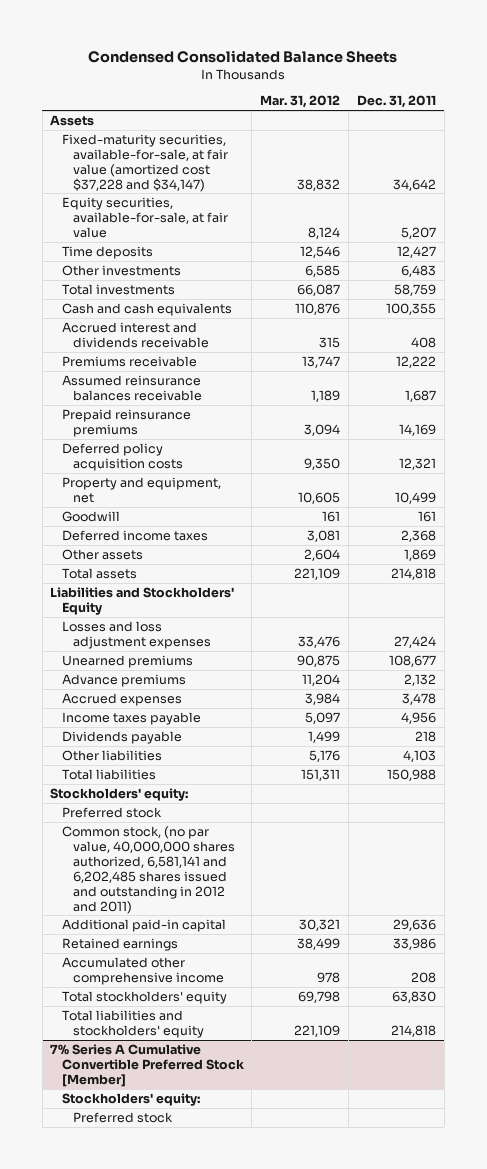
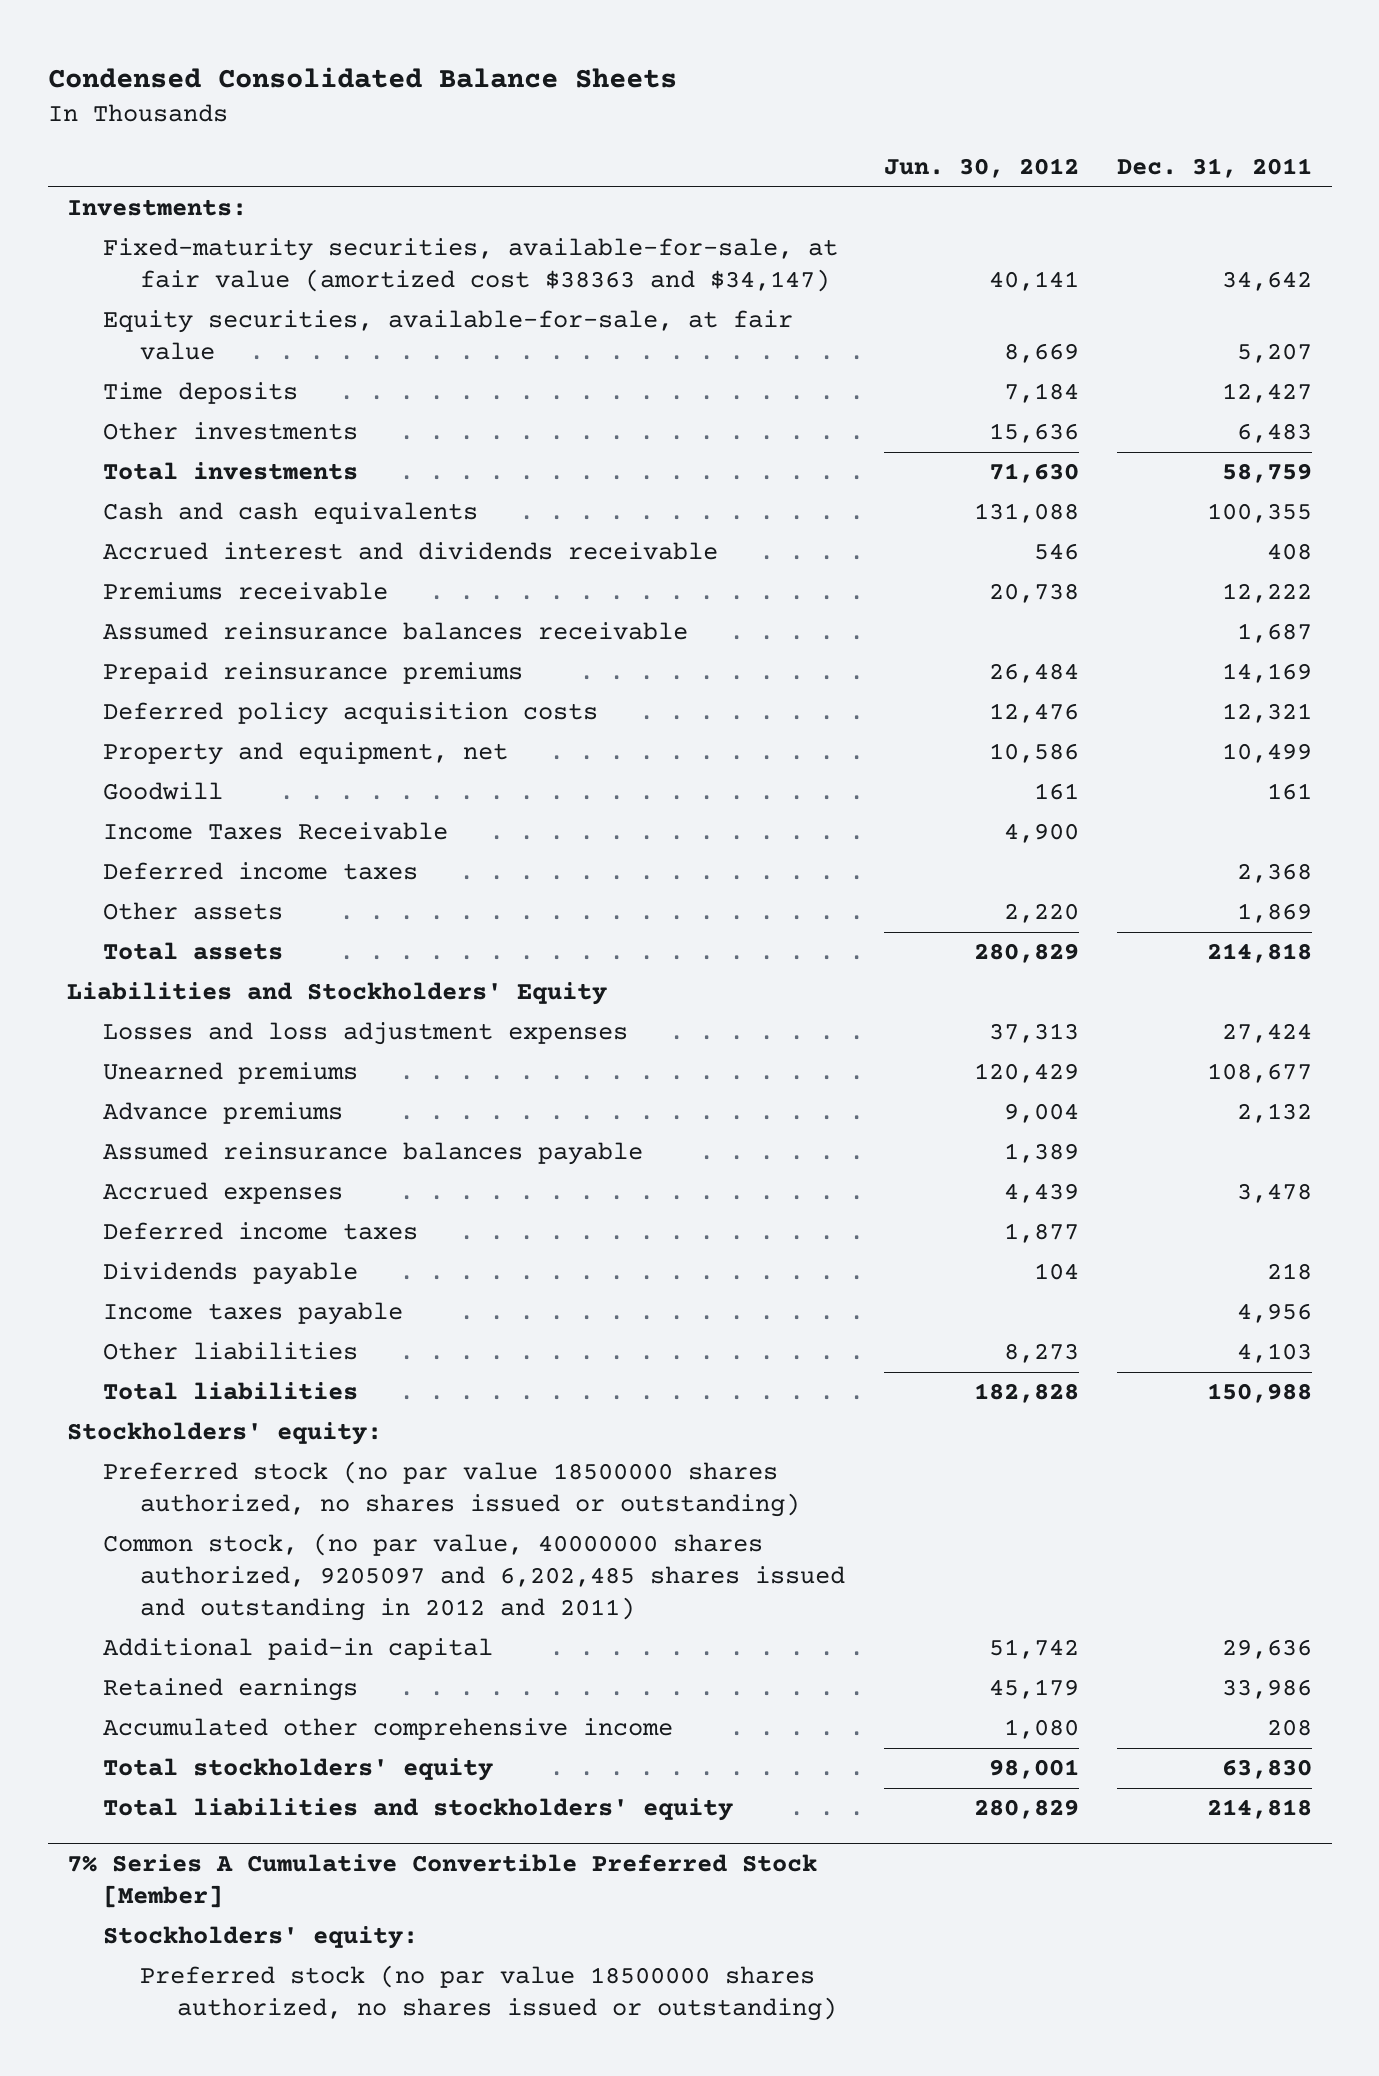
[260,95,341,109] Mar. 31, 2012 -> none
none -> [883,158,1079,179] Jun. 30, 2012
[50,114,95,126] Assets -> none
none -> [66,199,247,217] Investments:
[61,133,228,192] Fixed-maturity securities, available-for-sale, at fair value (amortized cost $37,228 and $34,147) -> [103,238,839,293] Fixed-maturity securities, available-for-sale, at fair value (amortized cost $38363 and $34,147)
none -> [103,822,449,841] Income Taxes Receivable
none -> [103,1142,644,1166] Assumed reinsurance balances payable
none -> [103,1222,419,1241] Deferred income taxes
[61,711,201,725] Income taxes payable -> [103,1302,404,1326] Income taxes payable
[61,806,162,818] Preferred stock -> [103,1461,801,1518] Preferred stock (no par value 18500000 shares authorized, no shares issued or outstanding)
[61,825,235,914] Common stock, (no par value, 40,000,000 shares authorized, 6,581,141 and 6,202,485 shares issued and outstanding in 2012 and 2011) -> [103,1533,846,1622] Common stock, (no par value, 40000000 shares authorized, 9205097 and 6,202,485 shares issued and outstanding in 2012 and 2011)
[72,1111,173,1123] Preferred stock -> [140,1965,837,2022] Preferred stock (no par value 18500000 shares authorized, no shares issued or outstanding)

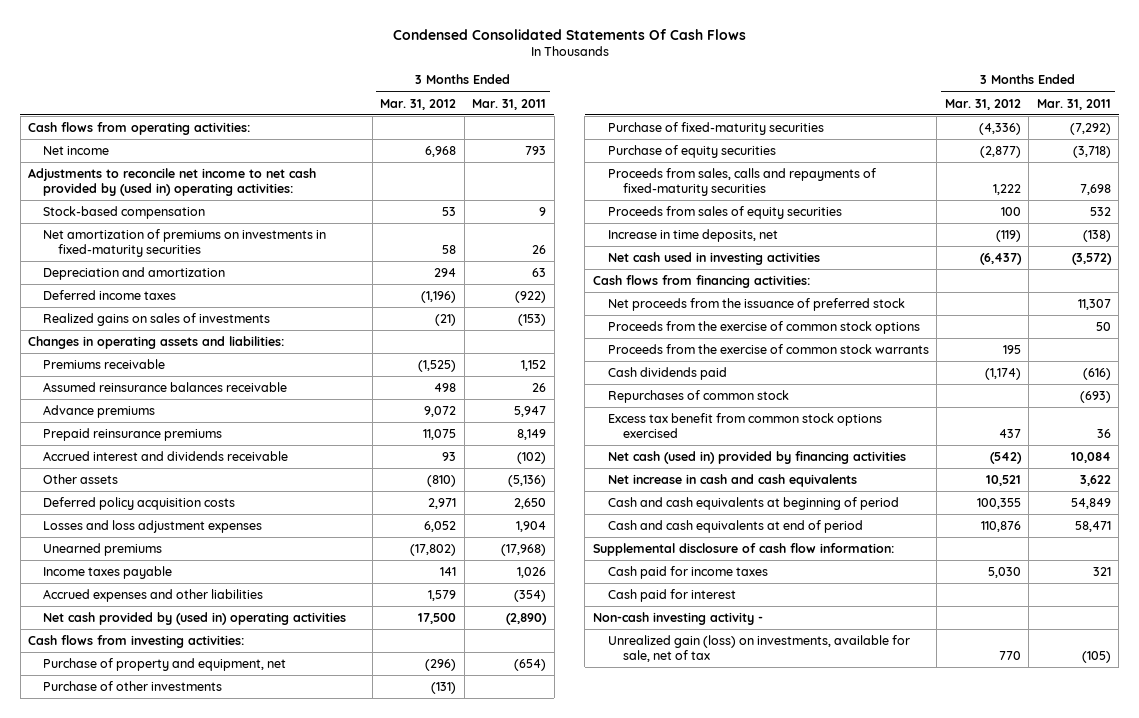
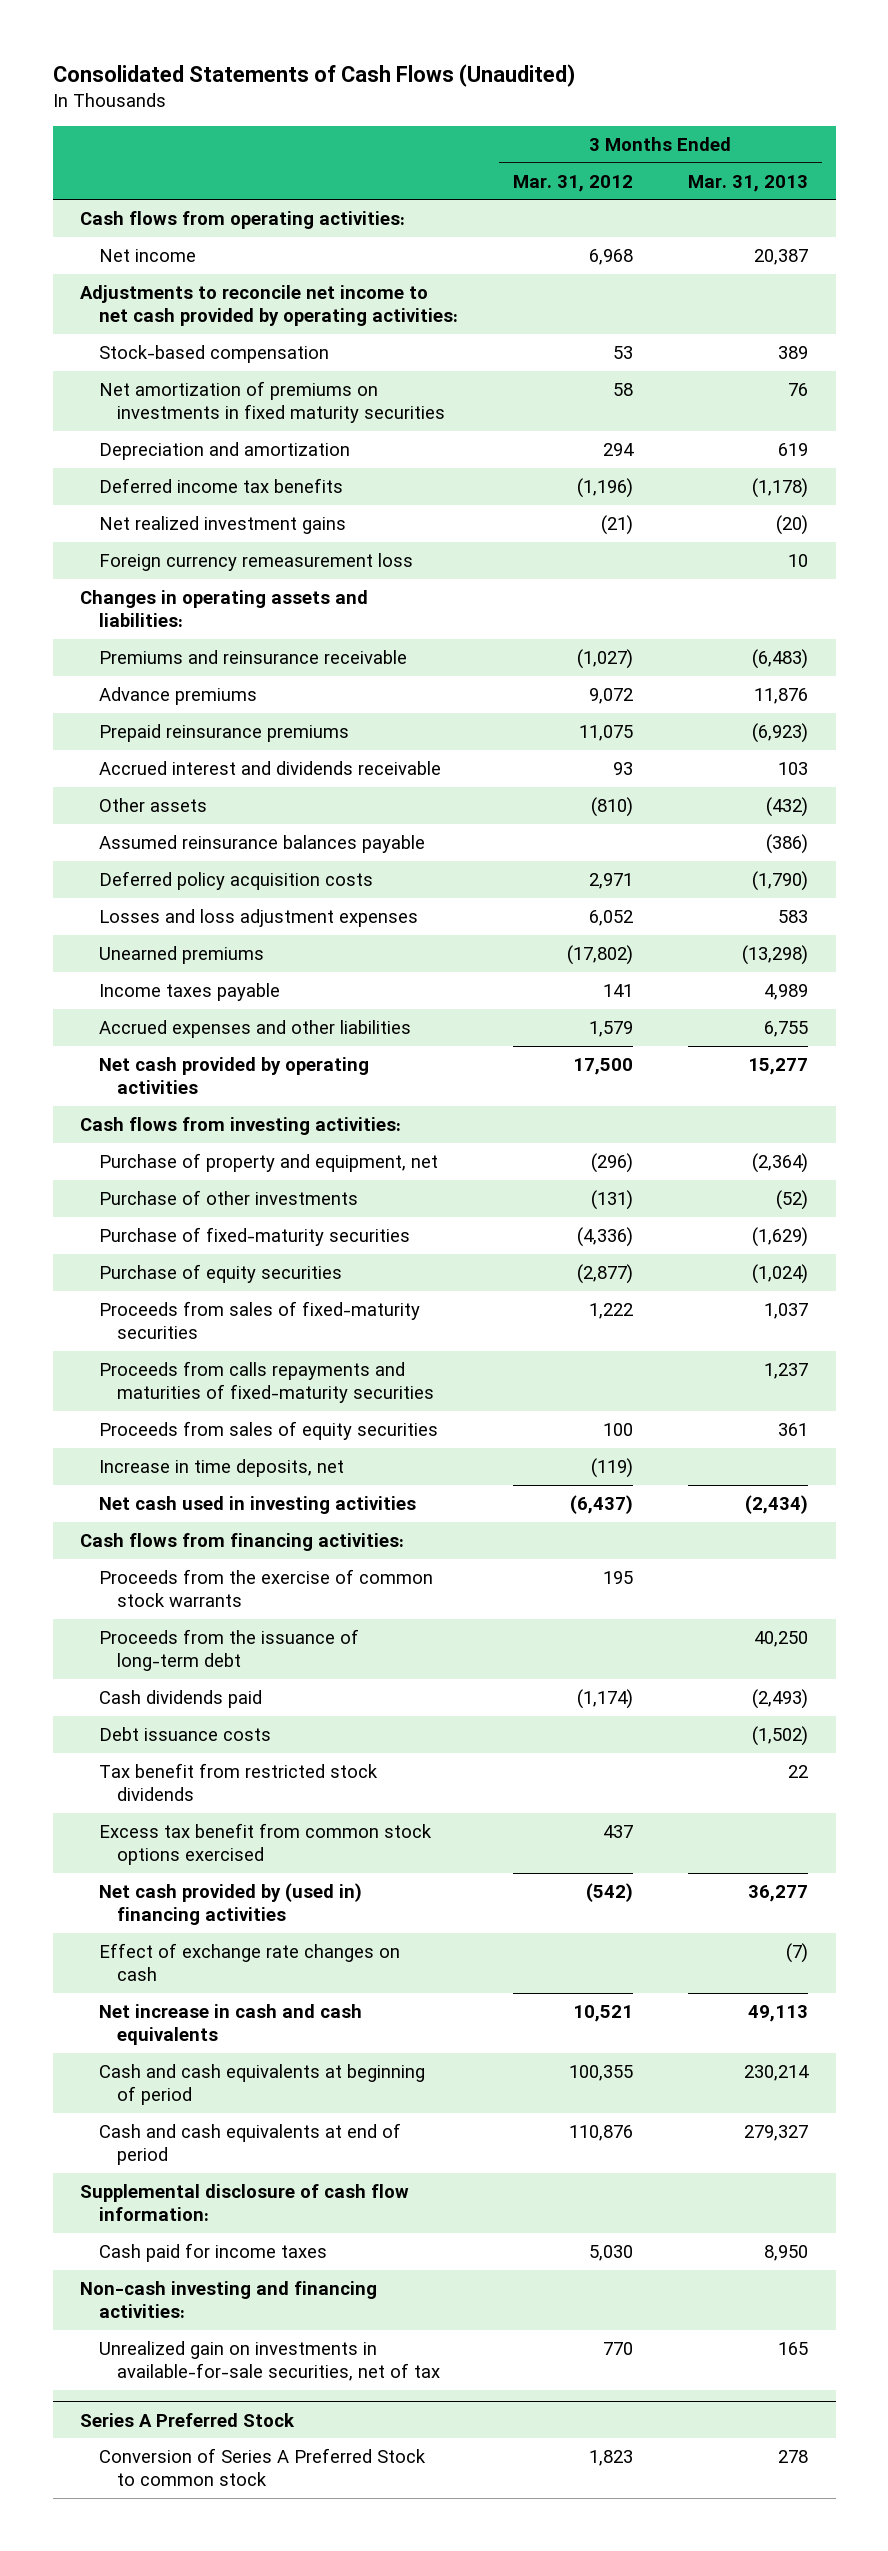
[392,28,746,40] Condensed Consolidated Statements Of Cash Flows -> [52,63,575,87] Consolidated Statements of Cash Flows (Unaudited)
[472,98,547,110] Mar. 31, 2011 -> none
none -> [687,174,808,192] Mar. 31, 2013
[28,167,317,196] Adjustments to reconcile net income to net cash provided by (used in) operating activities: -> [80,285,458,327] Adjustments to reconcile net income to net cash provided by operating activities:
[43,228,327,257] Net amortization of premiums on investments in fixed-maturity securities -> [98,381,446,424] Net amortization of premiums on investments in fixed maturity securities
[43,289,177,300] Deferred income taxes -> [98,478,343,494] Deferred income tax benefits
[43,312,271,326] Realized gains on sales of investments -> [98,516,346,535] Net realized investment gains
none -> [98,553,413,572] Foreign currency remeasurement loss
[43,381,288,392] Assumed reinsurance balances receivable -> none
[43,358,166,369] Premiums receivable -> [98,650,407,665] Premiums and reinsurance receivable
[418,359,457,372] (1,525) -> [576,649,633,670] (1,027)
none -> [98,835,425,854] Assumed reinsurance balances payable
[43,611,347,625] Net cash provided by (used in) operating activities -> [98,1057,369,1095] Net cash provided by operating activities
[607,167,876,196] Proceeds from sales, calls and repayments of fixed-maturity securities -> [98,1301,420,1340] Proceeds from sales of fixed-maturity securities
none -> [98,1361,435,1404] Proceeds from calls repayments and maturities of fixed-maturity securities
[607,297,905,311] Net proceeds from the issuance of preferred stock -> none
[607,320,920,334] Proceeds from the exercise of common stock options -> none
none -> [98,1629,359,1672] Proceeds from the issuance of long-term debt
[607,389,789,403] Repurchases of common stock -> none
none -> [98,1727,271,1742] Debt issuance costs
none -> [98,1763,378,1802] Tax benefit from restricted stock dividends
[607,450,906,464] Net cash (used in) provided by financing activities -> [98,1883,362,1926] Net cash provided by (used in) financing activities
none -> [98,1943,400,1982] Effect of exchange rate changes on cash
[607,588,736,602] Cash paid for interest -> none
[592,611,763,625] Non-cash investing activity - -> [80,2281,378,2319] Non-cash investing and financing activities:
[607,634,910,662] Unrealized gain (loss) on investments, available for sale, net of tax -> [98,2341,441,2382] Unrealized gain on investments in available-for-sale securities, net of tax
none -> [80,2412,296,2427] Series A Preferred Stock
none -> [98,2448,426,2487] Conversion of Series A Preferred Stock to common stock

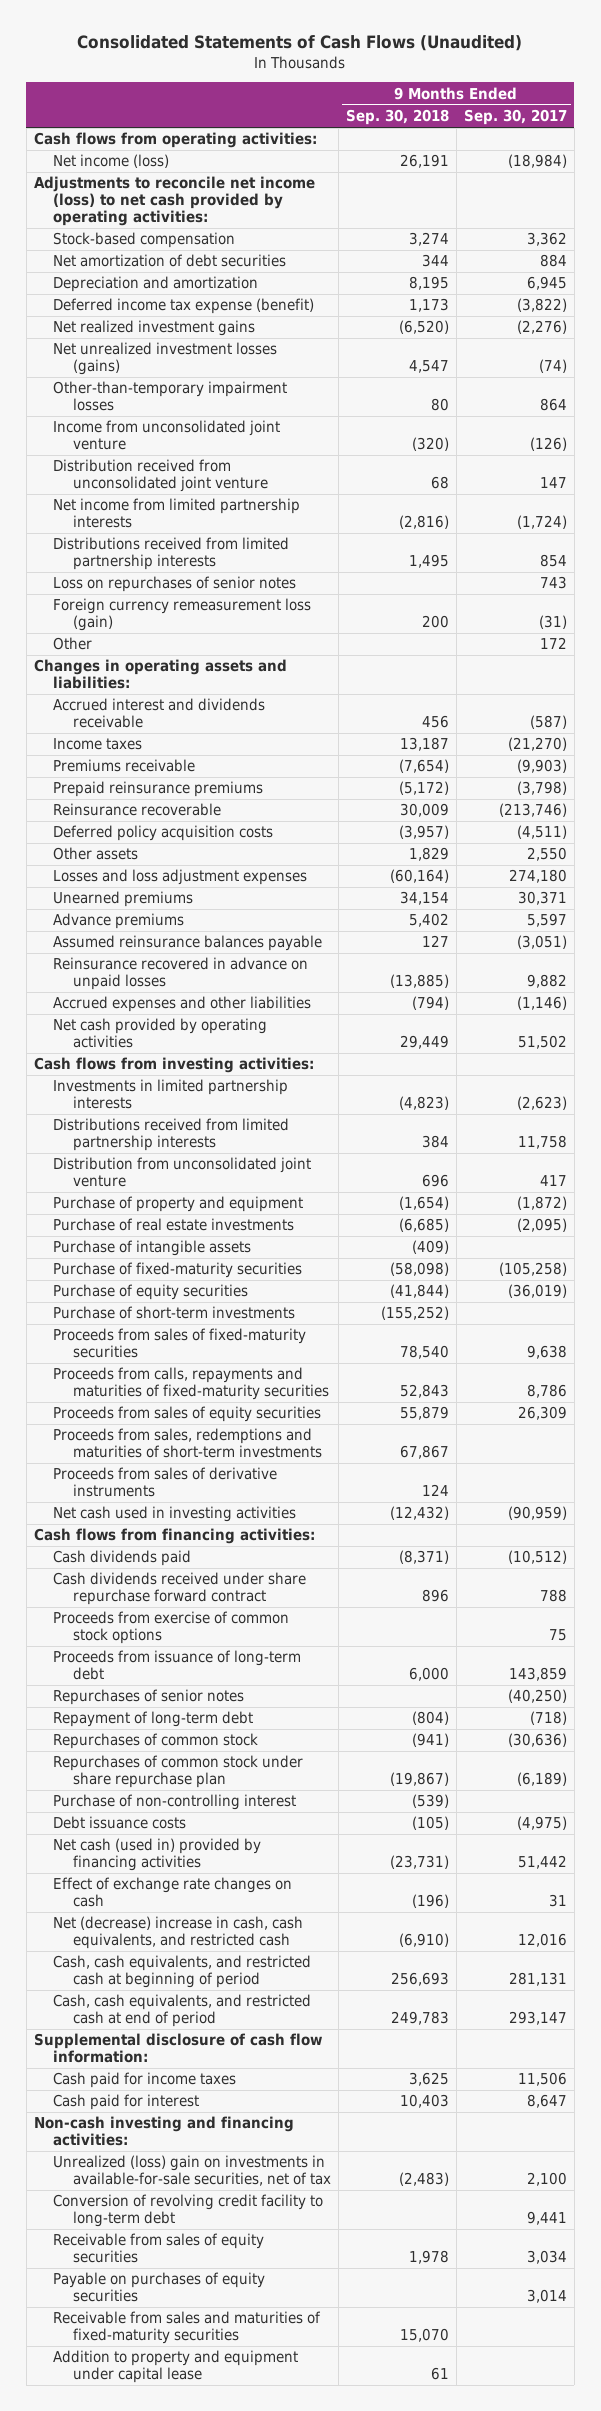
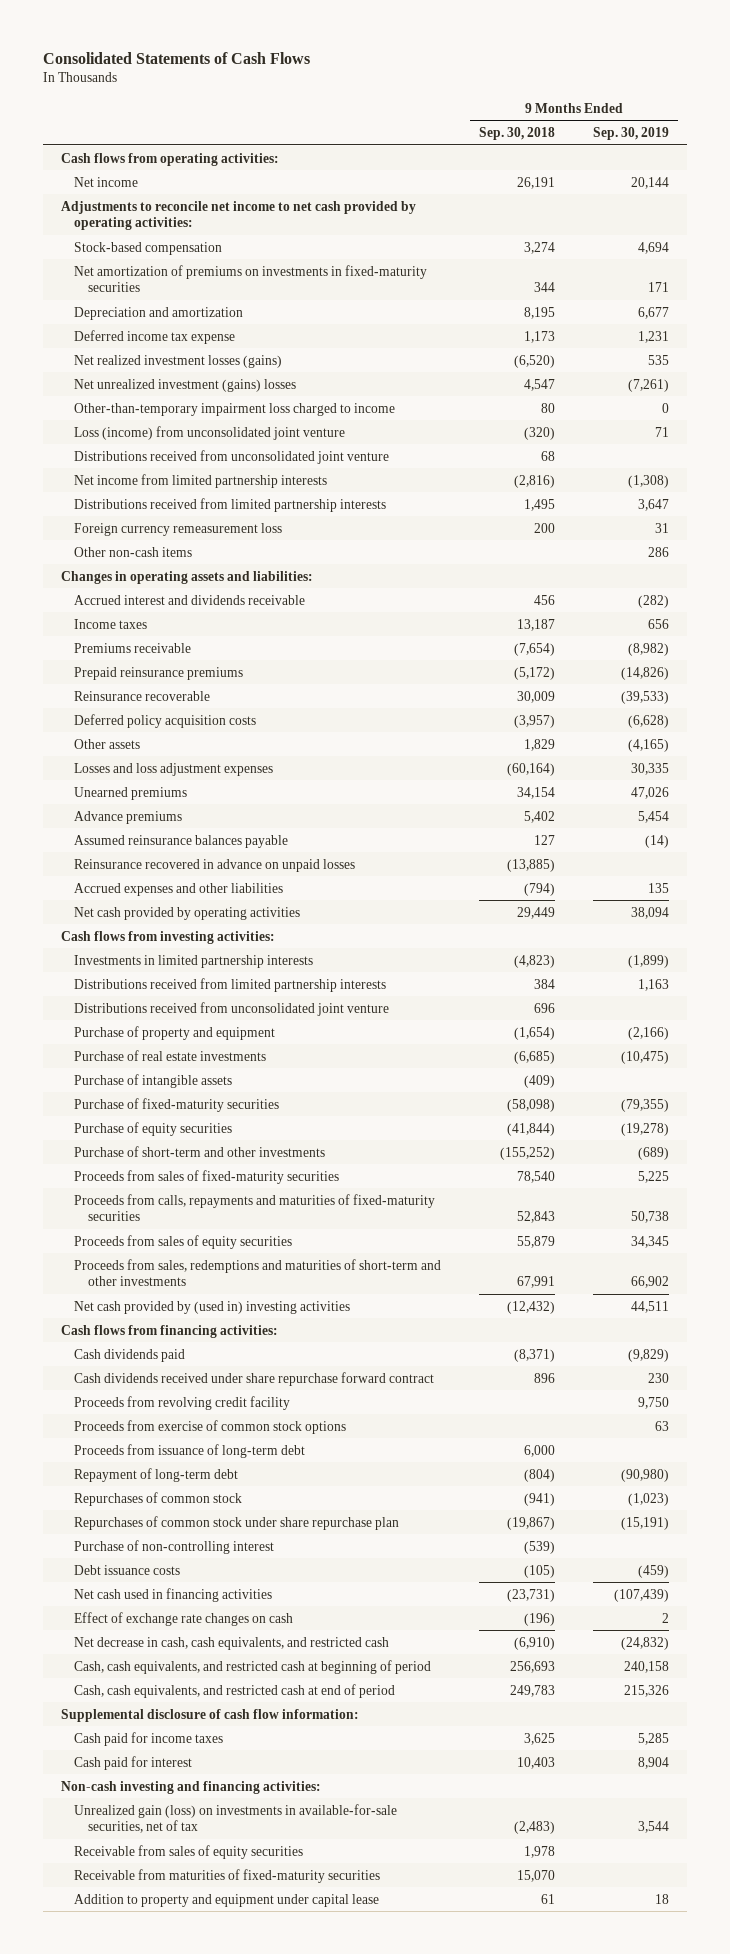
[77,35,523,52] Consolidated Statements of Cash Flows (Unaudited) -> [42,51,310,64] Consolidated Statements of Cash Flows
[463,109,567,126] Sep. 30, 2017 -> none
none -> [592,127,669,141] Sep. 30, 2019
[53,154,170,169] Net income (loss) -> [74,176,139,187] Net income
[33,176,315,227] Adjustments to reconcile net income (loss) to net cash provided by operating activities: -> [61,200,417,230] Adjustments to reconcile net income to net cash provided by operating activities:
[53,254,287,268] Net amortization of debt securities -> [74,264,428,292] Net amortization of premiums on investments in fixed-maturity securities
[53,298,315,315] Deferred income tax expense (benefit) -> [74,329,236,344] Deferred income tax expense
[53,320,256,337] Net realized investment gains -> [74,354,283,368] Net realized investment losses (gains)
[53,342,278,376] Net unrealized investment losses (gains) -> [74,378,297,392] Net unrealized investment (gains) losses
[53,381,288,412] Other-than-temporary impairment losses -> [74,402,396,416] Other-than-temporary impairment loss charged to income
[53,420,281,451] Income from unconsolidated joint venture -> [74,425,346,440] Loss (income) from unconsolidated joint venture
[53,459,269,493] Distribution received from unconsolidated joint venture -> [74,449,390,464] Distributions received from unconsolidated joint venture
[53,576,297,593] Loss on repurchases of senior notes -> none
[53,598,312,632] Foreign currency remeasurement loss (gain) -> [74,522,283,536] Foreign currency remeasurement loss
[53,637,93,651] Other -> [74,546,193,557] Other non-cash items
[53,1157,312,1188] Distribution from unconsolidated joint venture -> [74,1001,390,1016] Distributions received from unconsolidated joint venture
[53,1306,296,1320] Purchase of short-term investments -> [74,1145,326,1157] Purchase of short-term and other investments
[53,1467,278,1498] Proceeds from sales of derivative instruments -> none
[53,1428,323,1459] Proceeds from sales, redemptions and maturities of short-term investments -> [74,1258,442,1286] Proceeds from sales, redemptions and maturities of short-term and other investments
[399,1445,449,1460] 67,867 -> [517,1275,556,1288] 67,991
[53,1506,297,1523] Net cash used in investing activities -> [74,1300,351,1314] Net cash provided by (used in) investing activities
none -> [74,1395,291,1410] Proceeds from revolving credit facility
[53,1689,245,1706] Repurchases of senior notes -> none
[53,1838,262,1872] Net cash (used in) provided by financing activities -> [74,1587,273,1602] Net cash used in financing activities
[53,1916,304,1950] Net (decrease) increase in cash, cash equivalents, and restricted cash -> [74,1636,390,1650] Net decrease in cash, cash equivalents, and restricted cash
[53,2194,324,2228] Conversion of revolving credit facility to long-term debt -> none
[53,2155,332,2187] Unrealized (loss) gain on investments in available-for-sale securities, net of tax -> [74,1803,398,1833] Unrealized gain (loss) on investments in available-for-sale securities, net of tax
[53,2272,266,2303] Payable on purchases of equity securities -> none
[53,2311,322,2345] Receivable from sales and maturities of fixed-maturity securities -> [74,1868,381,1883] Receivable from maturities of fixed-maturity securities

